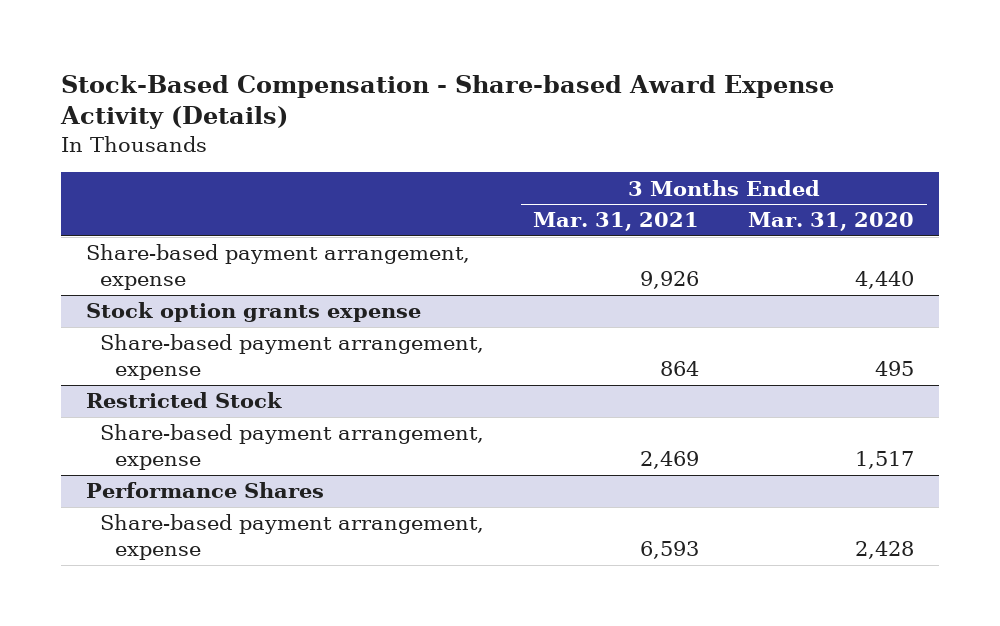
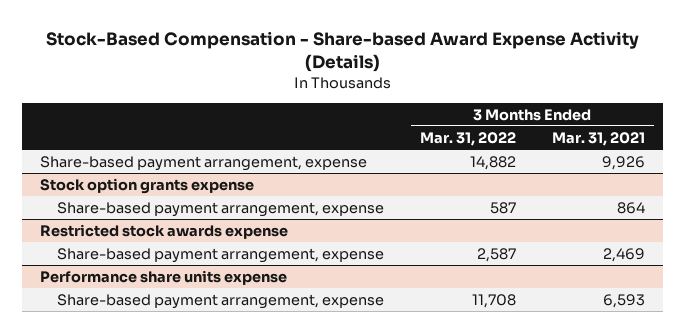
[748,212,915,232] Mar. 31, 2020 -> none
none -> [419,131,516,146] Mar. 31, 2022
[85,392,282,409] Restricted Stock -> [40,223,289,239] Restricted stock awards expense
[85,482,324,499] Performance Shares -> [40,269,288,285] Performance share units expense

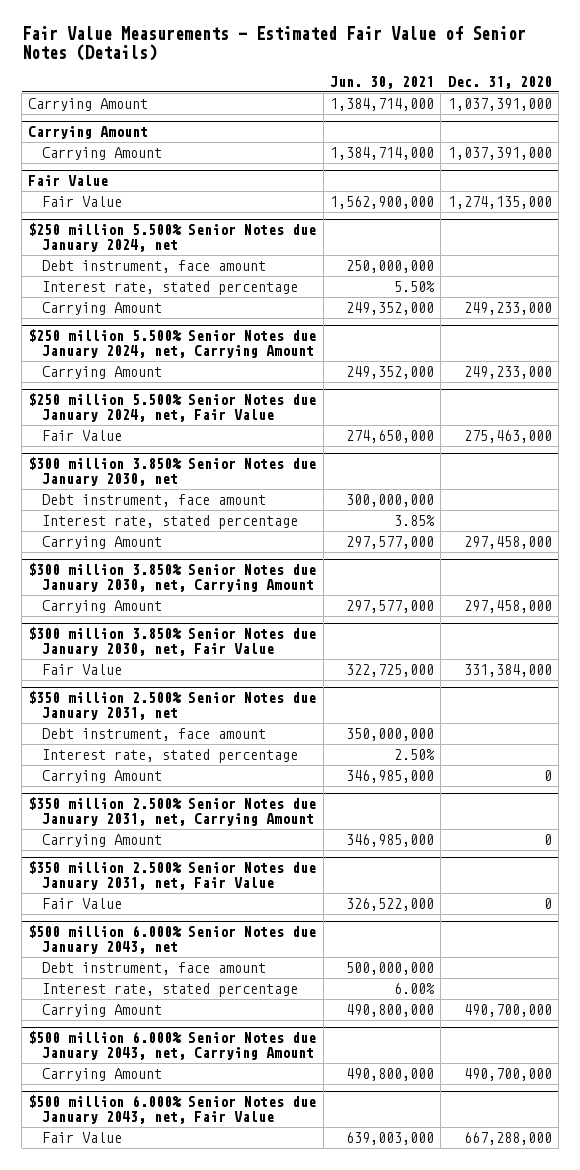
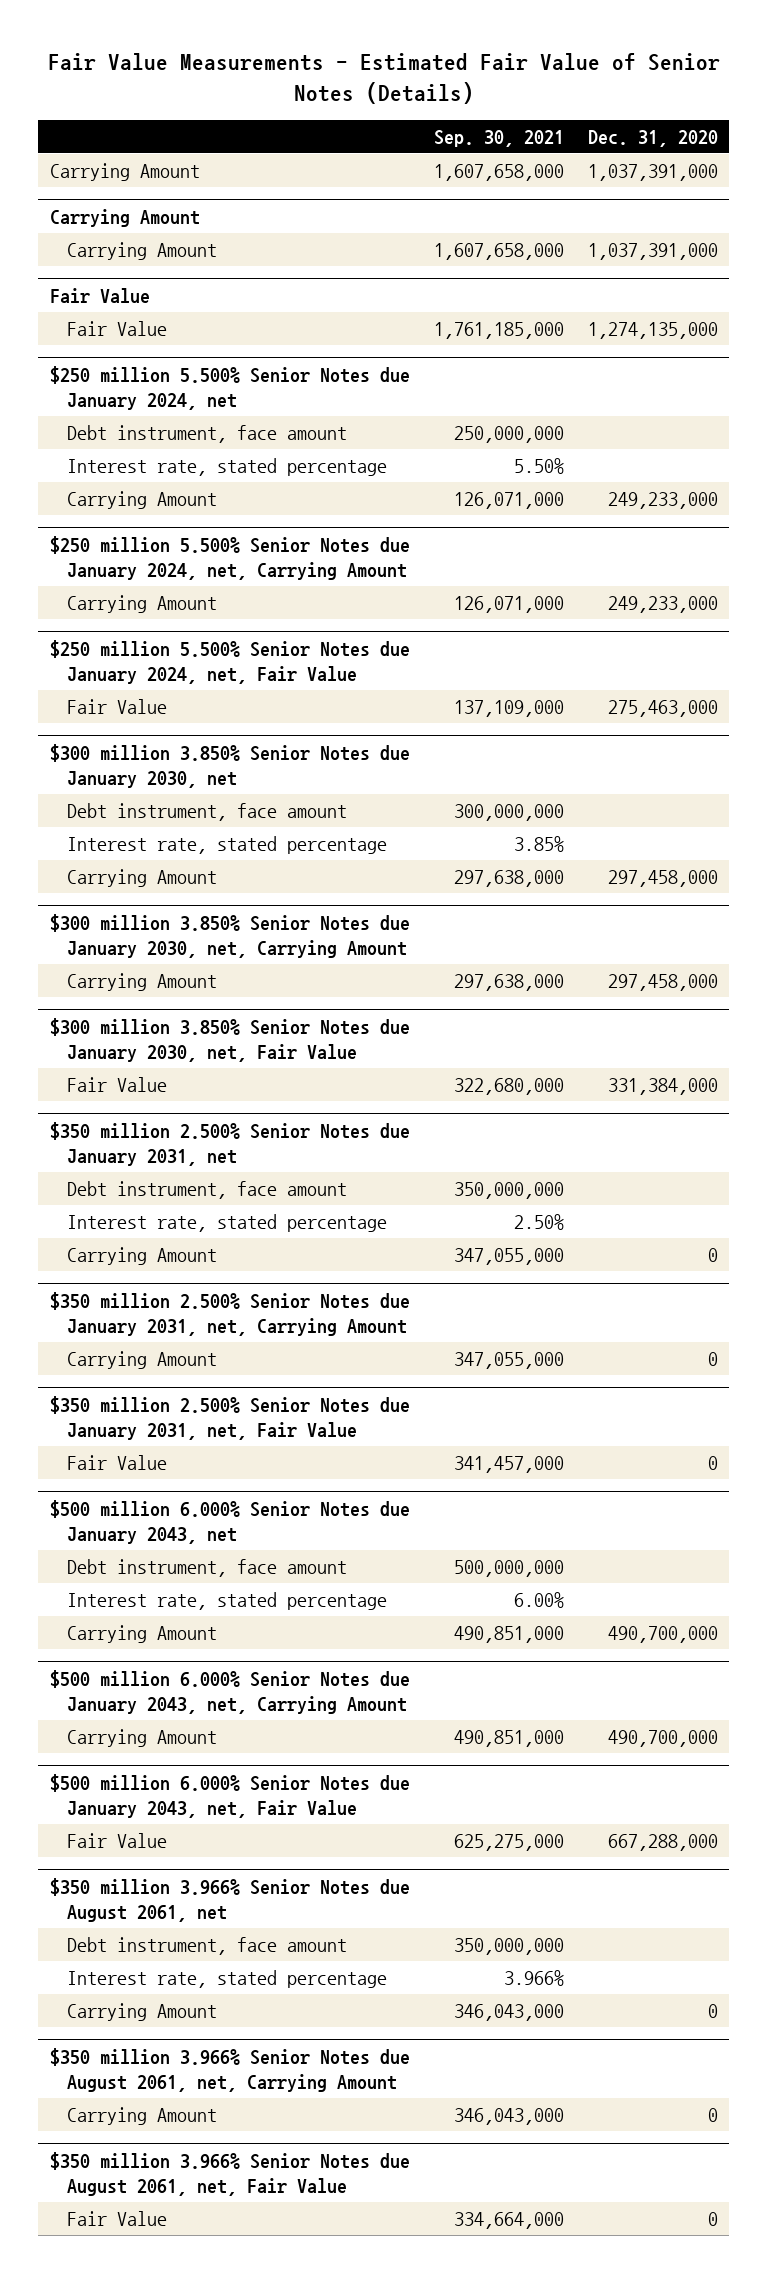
[330,75,435,89] Jun. 30, 2021 -> none
none -> [433,129,564,147] Sep. 30, 2021
none -> [49,1877,410,1923] $350 million 3.966% Senior Notes due August 2061, net
none -> [66,1936,347,1955] Debt instrument, face amount
none -> [66,1969,387,1988] Interest rate, stated percentage
none -> [66,2002,217,2021] Carrying Amount
none -> [49,2047,410,2093] $350 million 3.966% Senior Notes due August 2061, net, Carrying Amount
none -> [66,2106,217,2125] Carrying Amount
none -> [49,2151,410,2197] $350 million 3.966% Senior Notes due August 2061, net, Fair Value
none -> [66,2210,167,2226] Fair Value

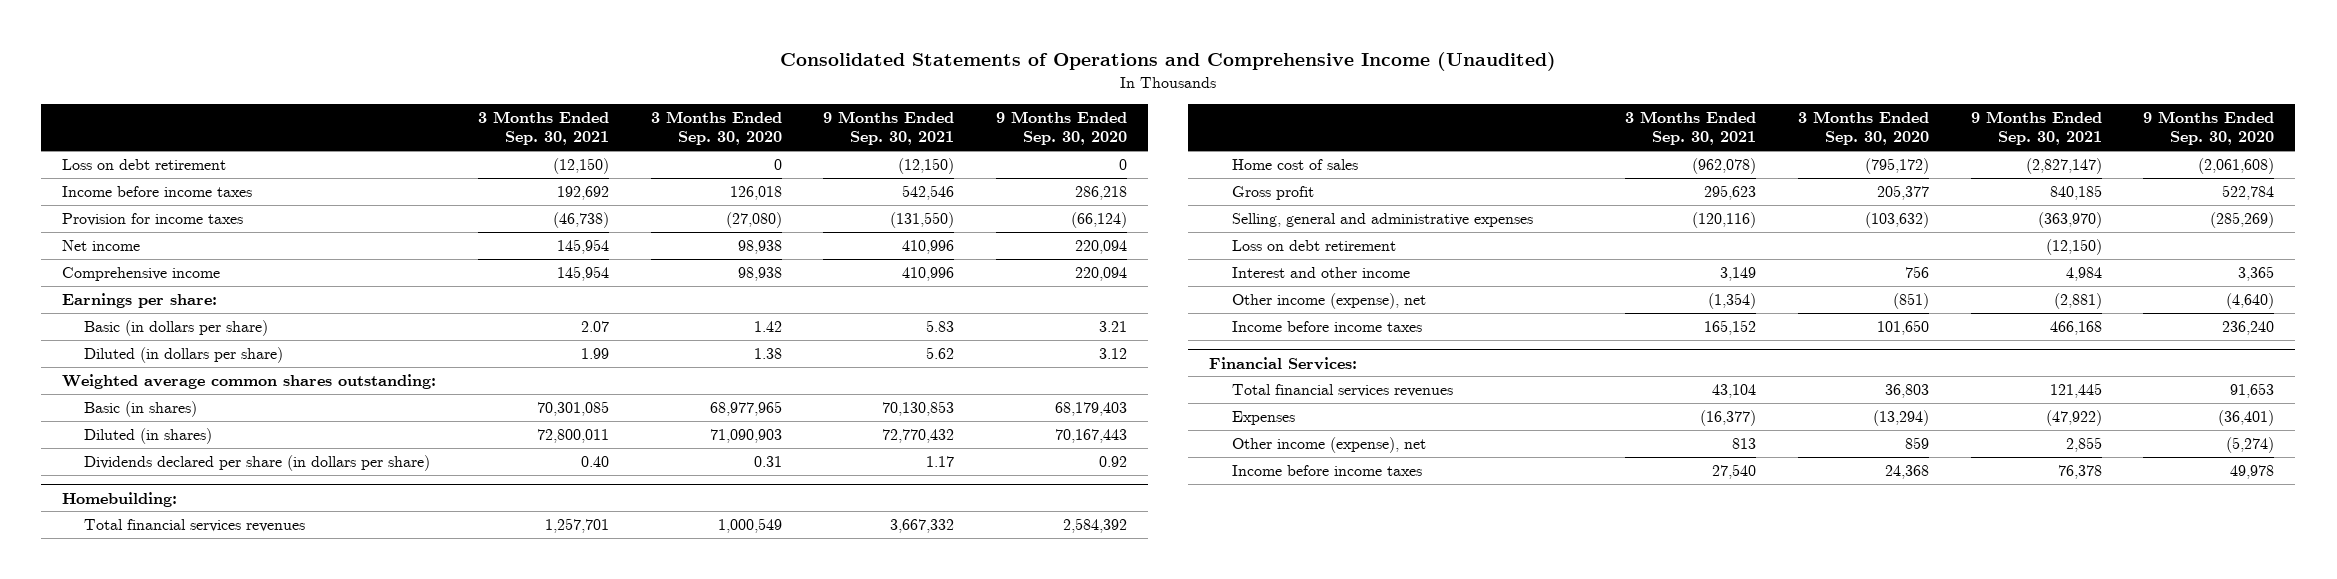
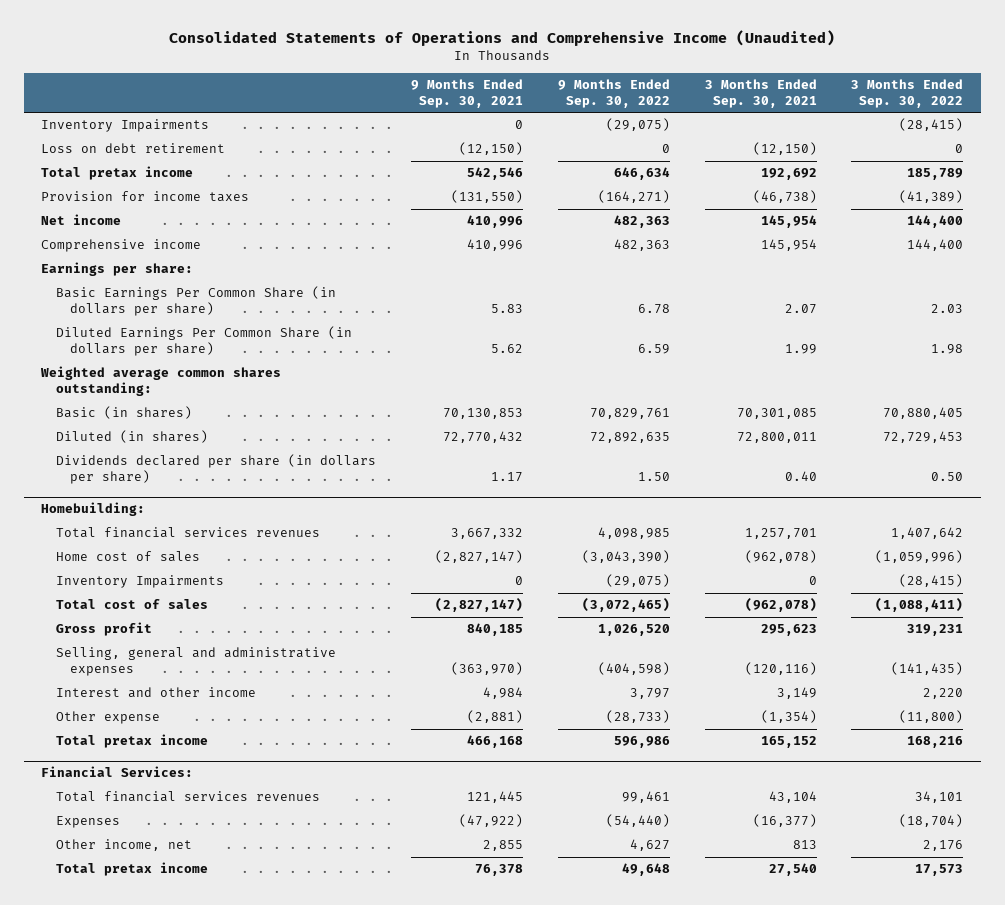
[650,111,782,146] 3 Months Ended Sep. 30, 2020 -> none
[996,111,1128,146] 9 Months Ended Sep. 30, 2020 -> none
none -> [557,78,670,108] 9 Months Ended Sep. 30, 2022
none -> [851,78,964,108] 3 Months Ended Sep. 30, 2022
none -> [41,119,210,133] Inventory Impairments
[62,186,253,198] Income before income taxes -> [41,166,194,181] Total pretax income
[84,320,269,337] Basic (in dollars per share) -> [55,286,336,317] Basic Earnings Per Common Share (in dollars per share)
[84,347,284,364] Diluted (in dollars per share) -> [55,326,352,357] Diluted Earnings Per Common Share (in dollars per share)
none -> [55,575,224,589] Inventory Impairments
none -> [55,599,208,610] Total cost of sales
[1231,240,1396,252] Loss on debt retirement -> none
[1231,293,1426,310] Other income (expense), net -> [55,711,160,725] Other expense
[1231,321,1422,333] Income before income taxes -> [55,734,208,749] Total pretax income
[1231,437,1426,454] Other income (expense), net -> [55,839,192,852] Other income, net
[1231,465,1422,477] Income before income taxes -> [55,862,208,877] Total pretax income

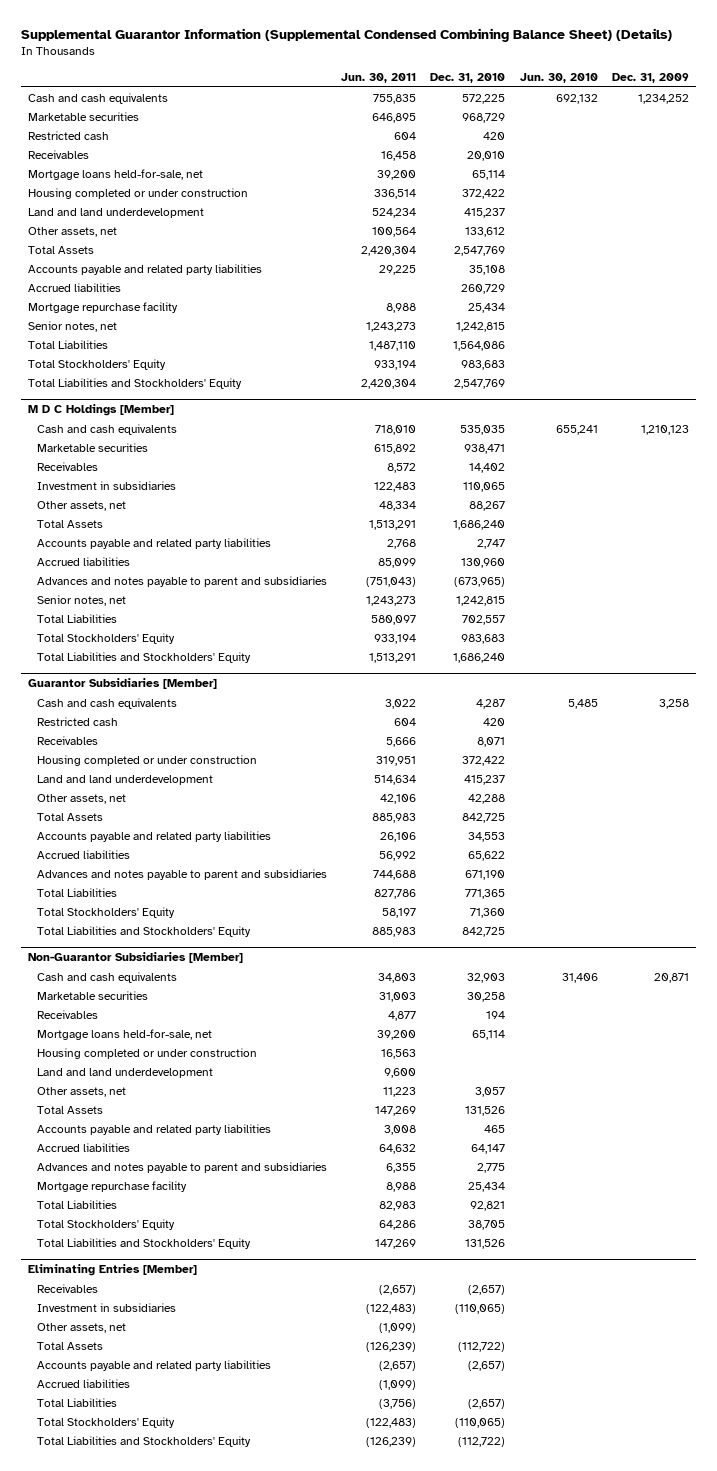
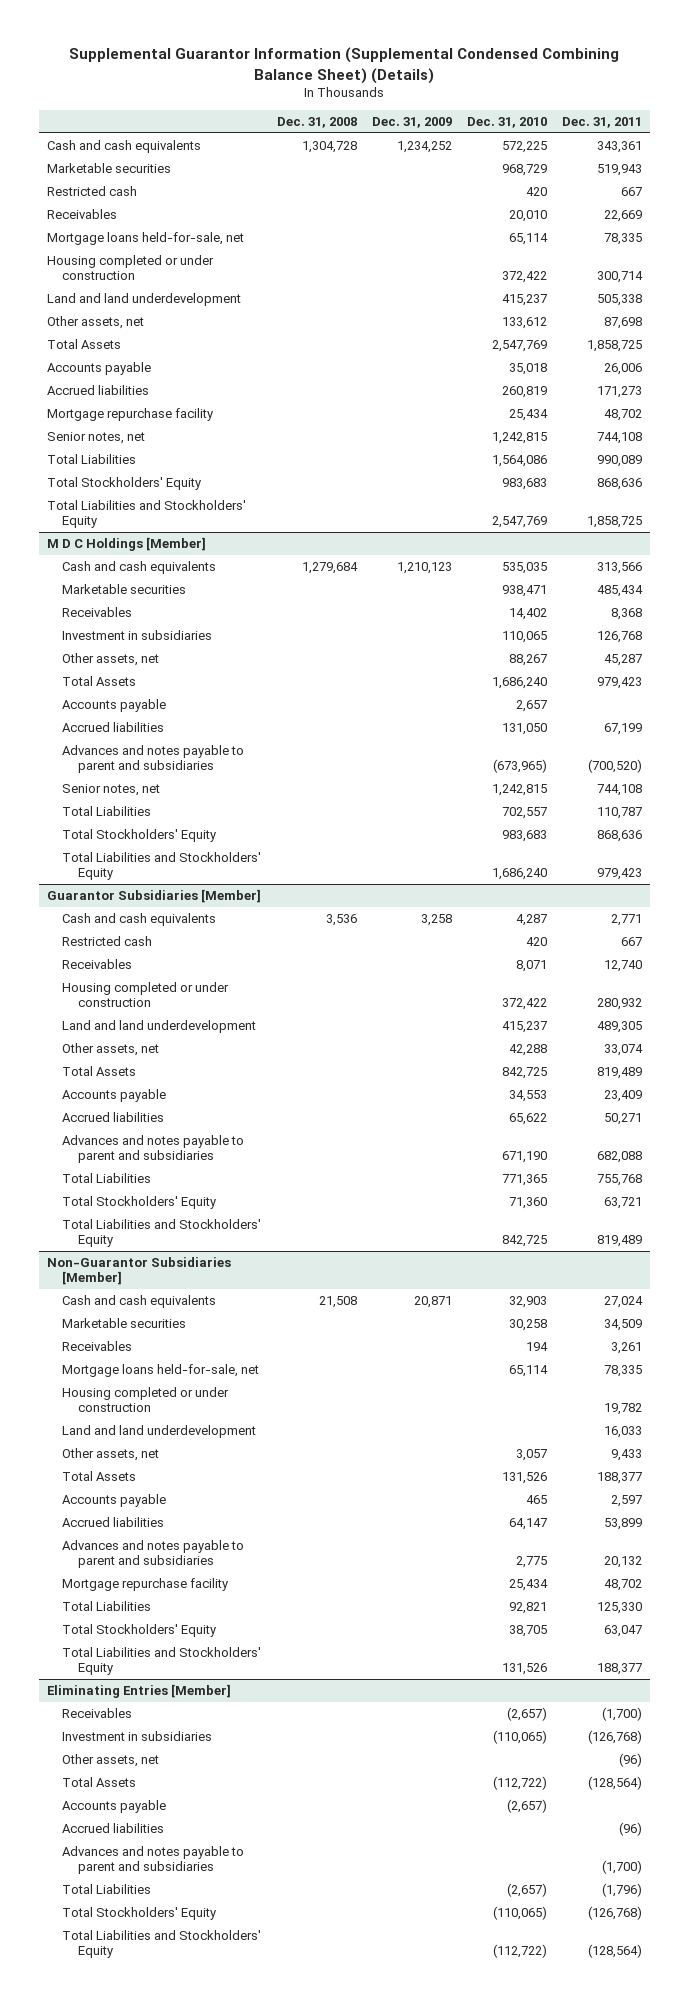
[341,73,417,84] Jun. 30, 2011 -> none
[519,73,598,84] Jun. 30, 2010 -> none
none -> [276,117,357,129] Dec. 31, 2008
none -> [562,117,643,129] Dec. 31, 2011
[27,263,262,275] Accounts payable and related party liabilities -> none
none -> [46,361,151,375] Accounts payable
[461,283,506,294] 260,729 -> [502,385,548,398] 260,819
[36,537,271,549] Accounts payable and related party liabilities -> none
none -> [62,698,167,712] Accounts payable
[461,557,506,568] 130,960 -> [502,722,548,735] 131,050
[36,830,271,842] Accounts payable and related party liabilities -> [62,1088,167,1102] Accounts payable
[36,1123,271,1135] Accounts payable and related party liabilities -> [62,1493,167,1507] Accounts payable
[36,1359,271,1371] Accounts payable and related party liabilities -> [62,1799,167,1813] Accounts payable
none -> [62,1845,245,1875] Advances and notes payable to parent and subsidiaries

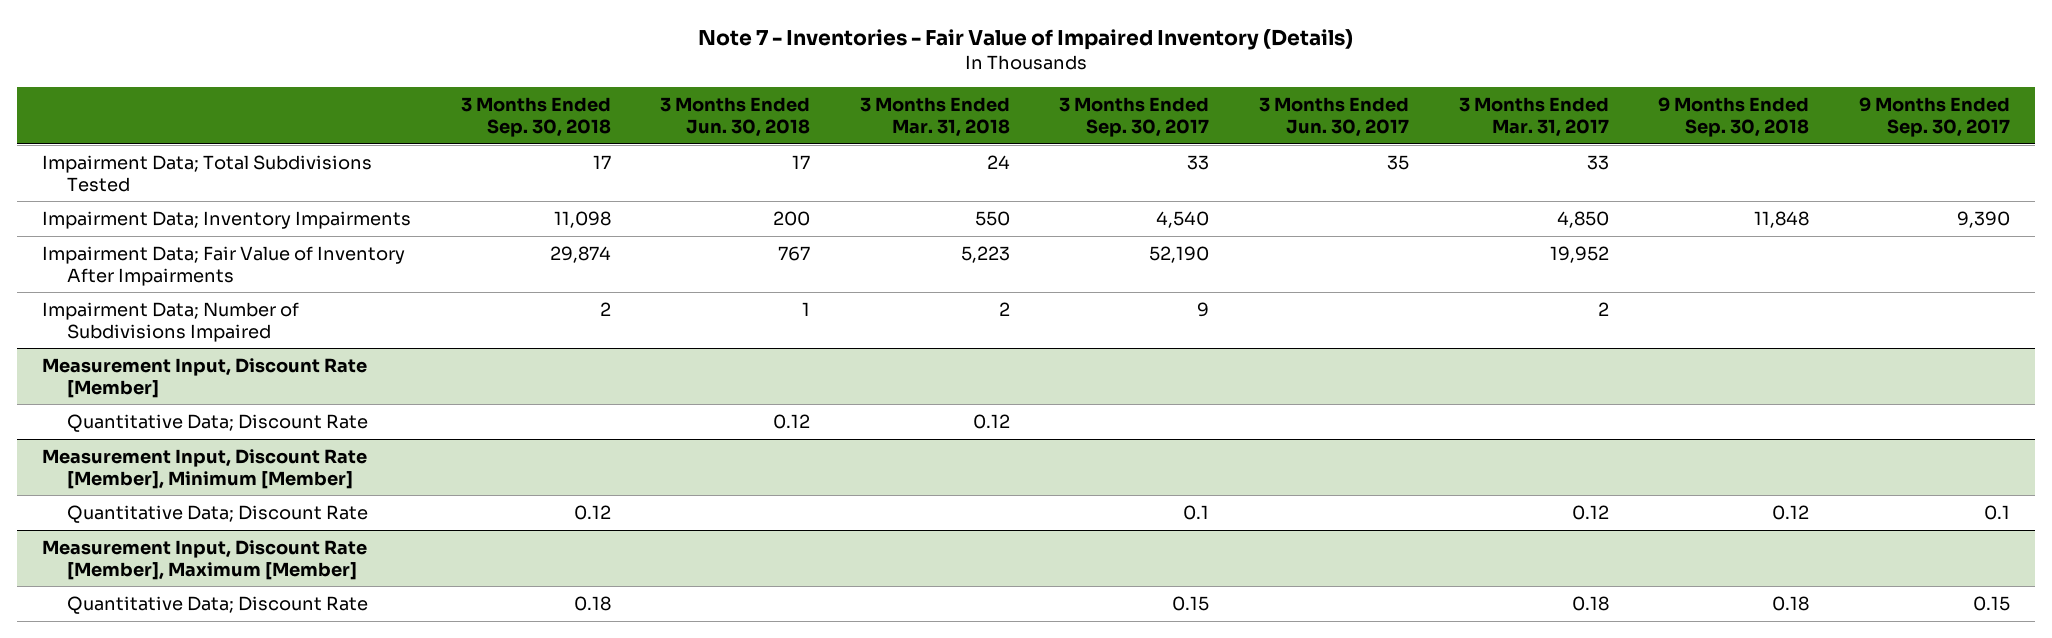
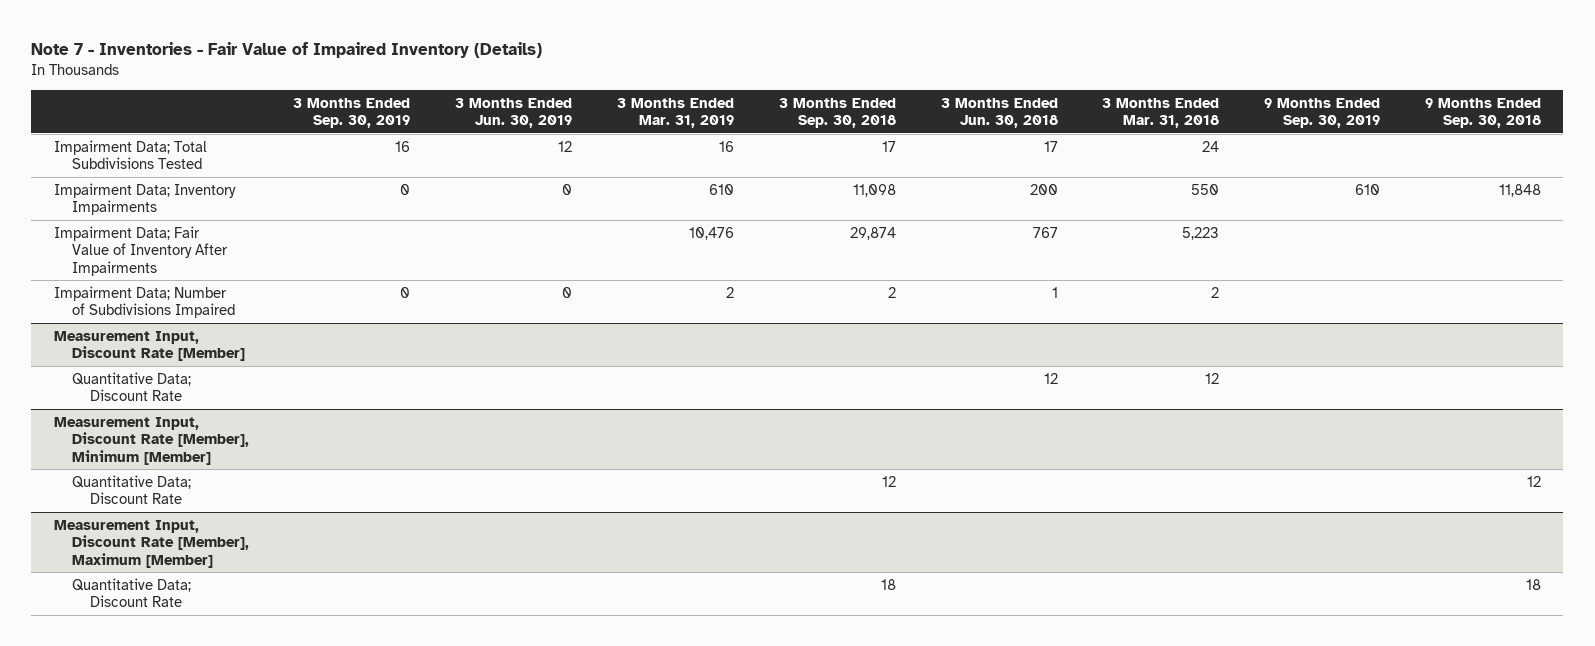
[1059,97,1210,137] 3 Months Ended Sep. 30, 2017 -> none
[1258,97,1409,137] 3 Months Ended Jun. 30, 2017 -> none
[1458,97,1609,137] 3 Months Ended Mar. 31, 2017 -> none
[1858,97,2010,137] 9 Months Ended Sep. 30, 2017 -> none
none -> [293,97,411,129] 3 Months Ended Sep. 30, 2019
none -> [455,97,573,129] 3 Months Ended Jun. 30, 2019
none -> [617,97,735,129] 3 Months Ended Mar. 31, 2019
none -> [1264,97,1381,129] 9 Months Ended Sep. 30, 2019
[773,413,811,429] 0.12 -> [1043,372,1058,384] 12
[972,413,1010,429] 0.12 -> [1205,372,1220,384] 12
[573,504,611,520] 0.12 -> [881,475,896,487] 12
[1772,504,1810,520] 0.12 -> [1527,475,1542,487] 12
[573,595,611,611] 0.18 -> [880,578,896,590] 18
[1772,595,1810,611] 0.18 -> [1526,578,1542,590] 18

